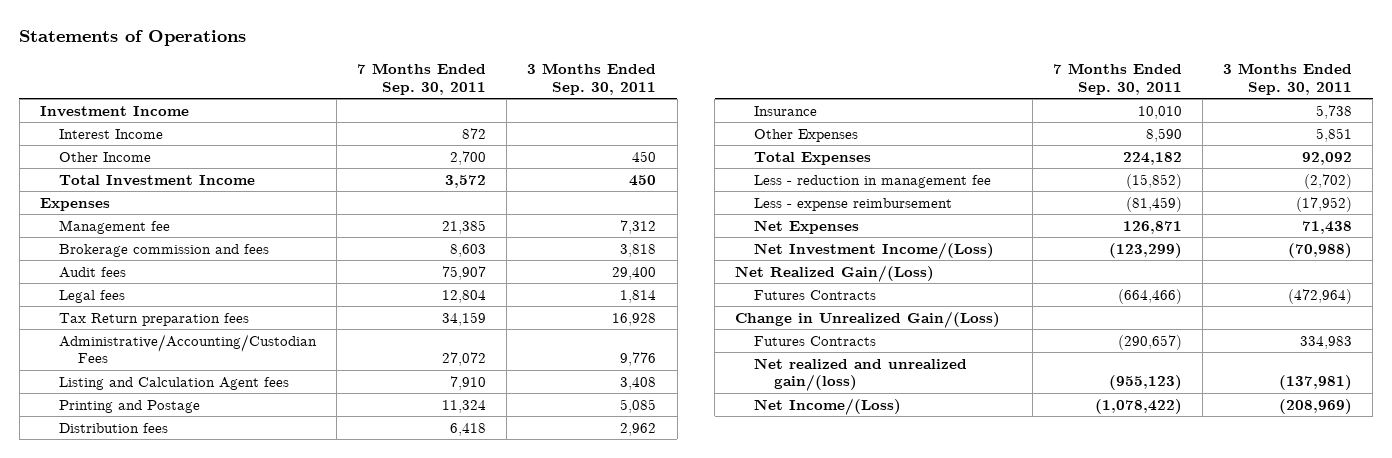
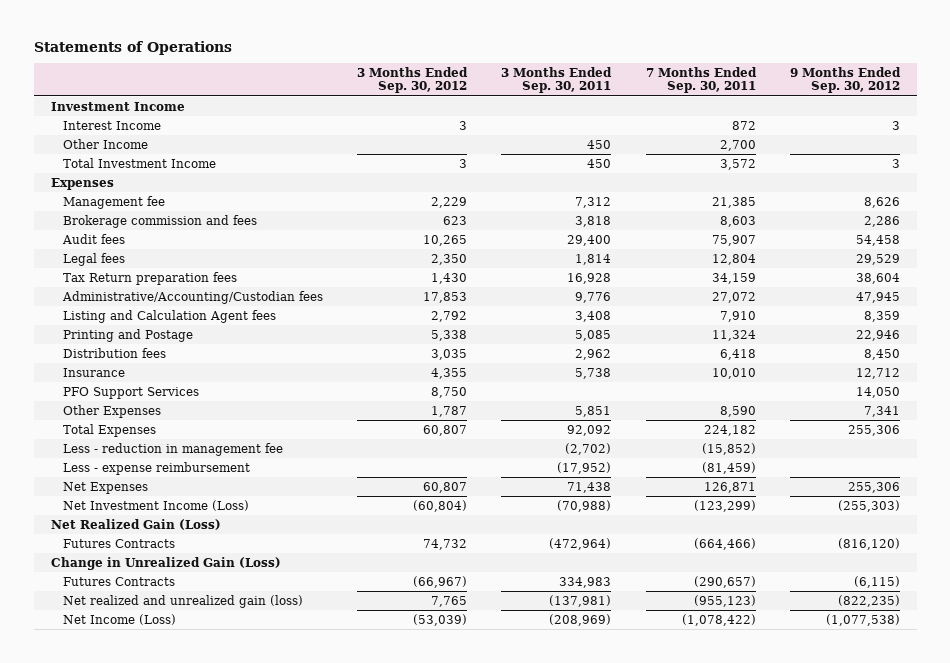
none -> [357,66,469,94] 3 Months Ended Sep. 30, 2012
none -> [789,66,901,94] 9 Months Ended Sep. 30, 2012
[58,333,317,364] Administrative/Accounting/Custodian Fees -> [62,290,324,304] Administrative/Accounting/Custodian fees
none -> [63,386,200,399] PFO Support Services
[754,241,995,259] Net Investment Income/(Loss) -> [63,499,250,511] Net Investment Income (Loss)
[735,264,935,282] Net Realized Gain/(Loss) -> [50,518,221,530] Net Realized Gain (Loss)
[735,310,1001,328] Change in Unrealized Gain/(Loss) -> [50,556,281,570] Change in Unrealized Gain (Loss)
[754,357,968,392] Net realized and unrealized gain/(loss) -> [63,594,304,608] Net realized and unrealized gain (loss)
[754,397,902,415] Net Income/(Loss) -> [63,613,177,625] Net Income (Loss)

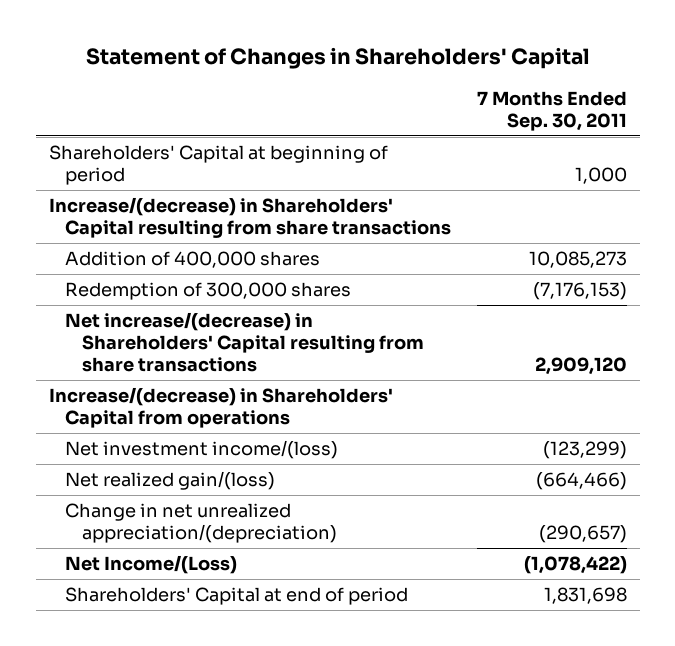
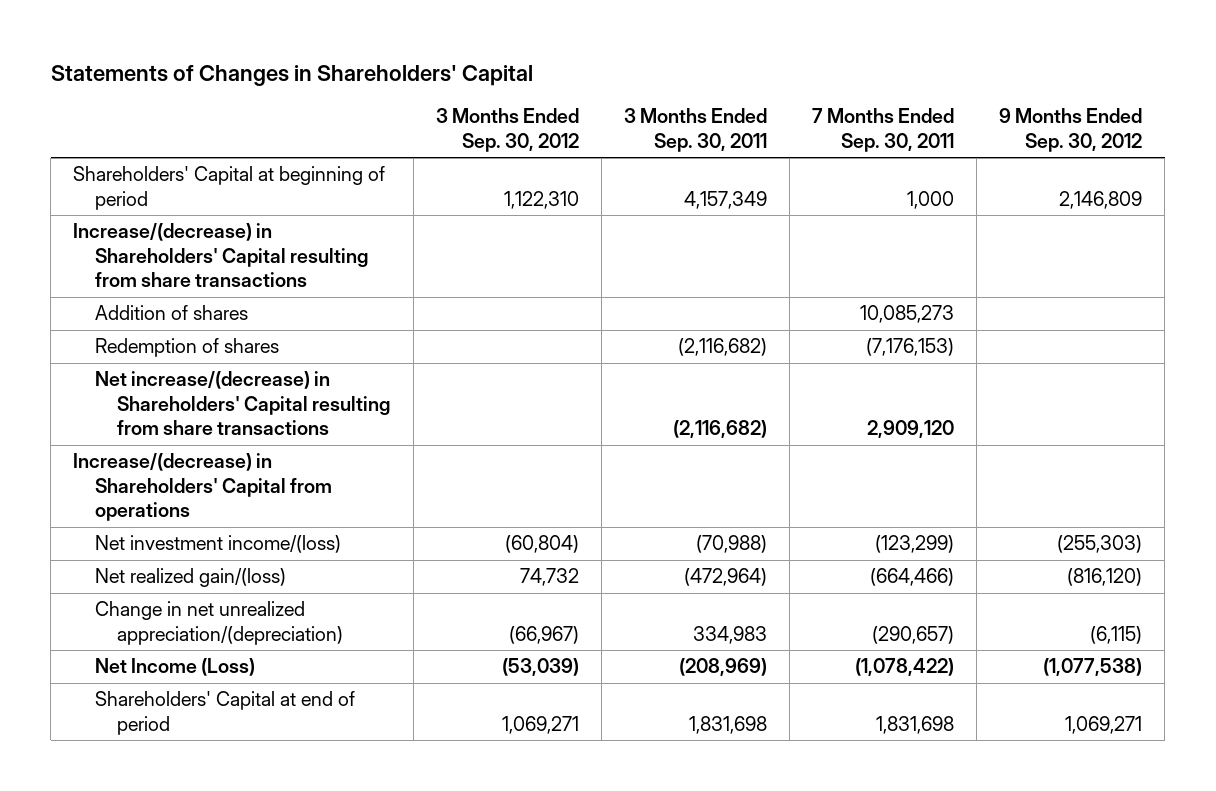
[85,47,590,70] Statement of Changes in Shareholders' Capital -> [50,64,533,86] Statements of Changes in Shareholders' Capital
none -> [435,108,579,152] 3 Months Ended Sep. 30, 2012
none -> [623,108,767,152] 3 Months Ended Sep. 30, 2011
none -> [999,108,1143,152] 9 Months Ended Sep. 30, 2012
[65,251,321,269] Addition of 400,000 shares -> [95,305,249,321] Addition of shares
[65,282,352,301] Redemption of 300,000 shares -> [95,338,280,358] Redemption of shares
[65,555,238,575] Net Income/(Loss) -> [95,658,256,677] Net Income (Loss)

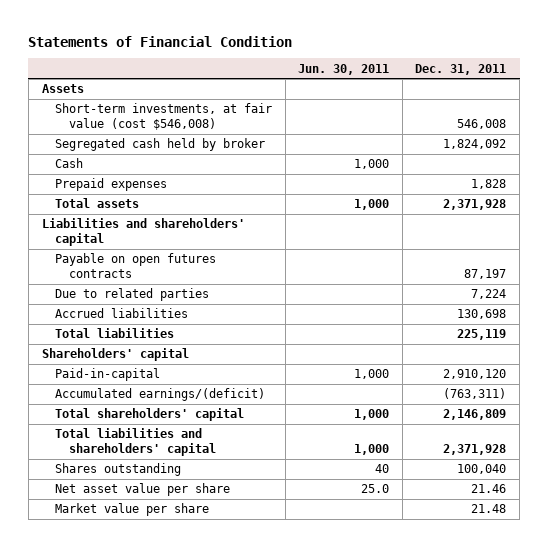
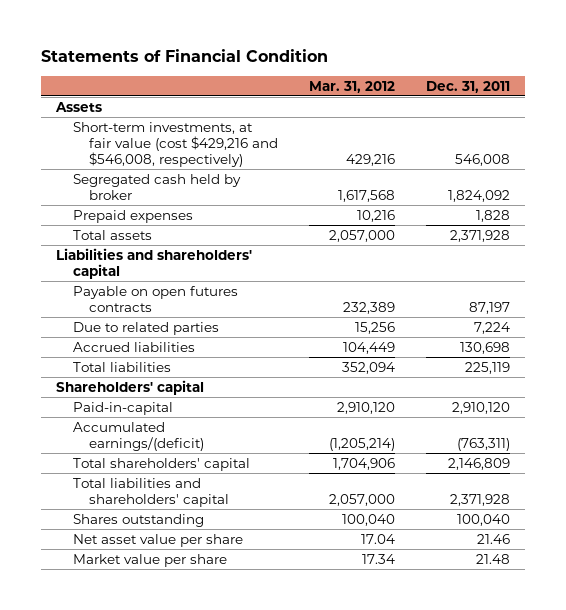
[298,63,390,75] Jun. 30, 2011 -> none
none -> [309,80,396,93] Mar. 31, 2012
[55,103,273,130] Short-term investments, at fair value (cost $546,008) -> [72,121,279,168] Short-term investments, at fair value (cost $429,216 and $546,008, respectively)
[55,158,84,169] Cash -> none

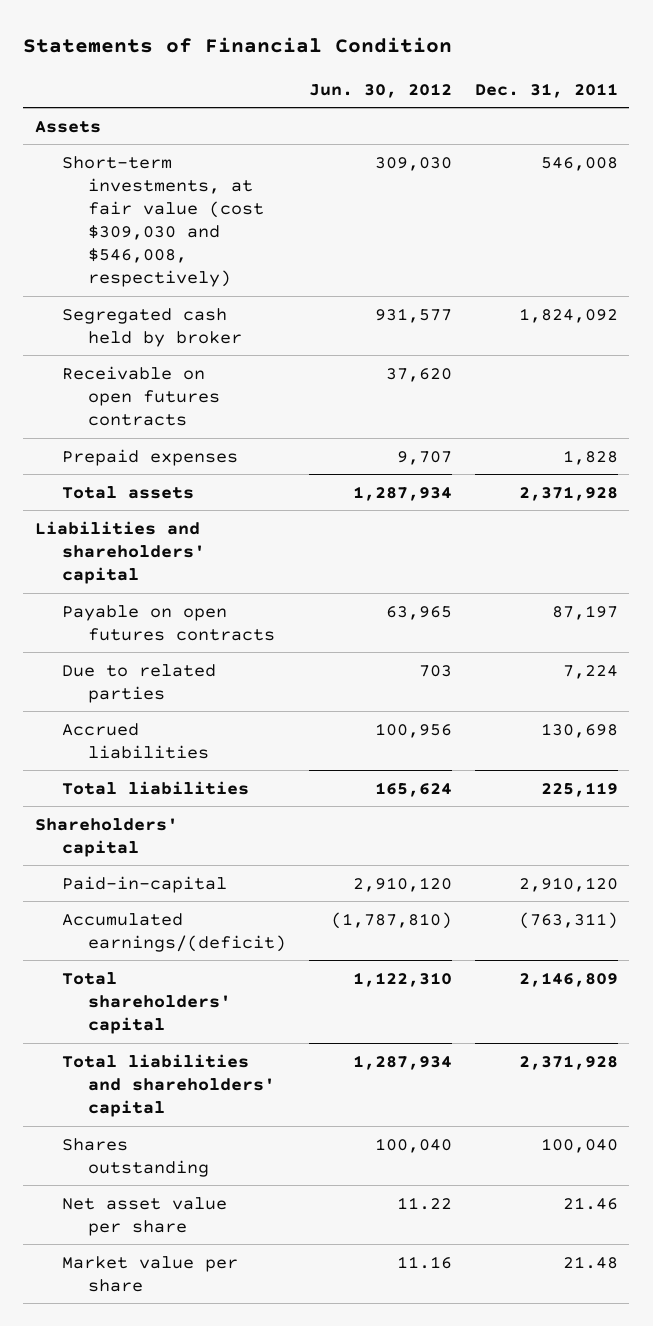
[309,80,396,93] Mar. 31, 2012 -> none
none -> [309,82,453,98] Jun. 30, 2012
[72,121,279,168] Short-term investments, at fair value (cost $429,216 and $546,008, respectively) -> [61,155,265,288] Short-term investments, at fair value (cost $309,030 and $546,008, respectively)
none -> [61,365,221,426] Receivable on open futures contracts

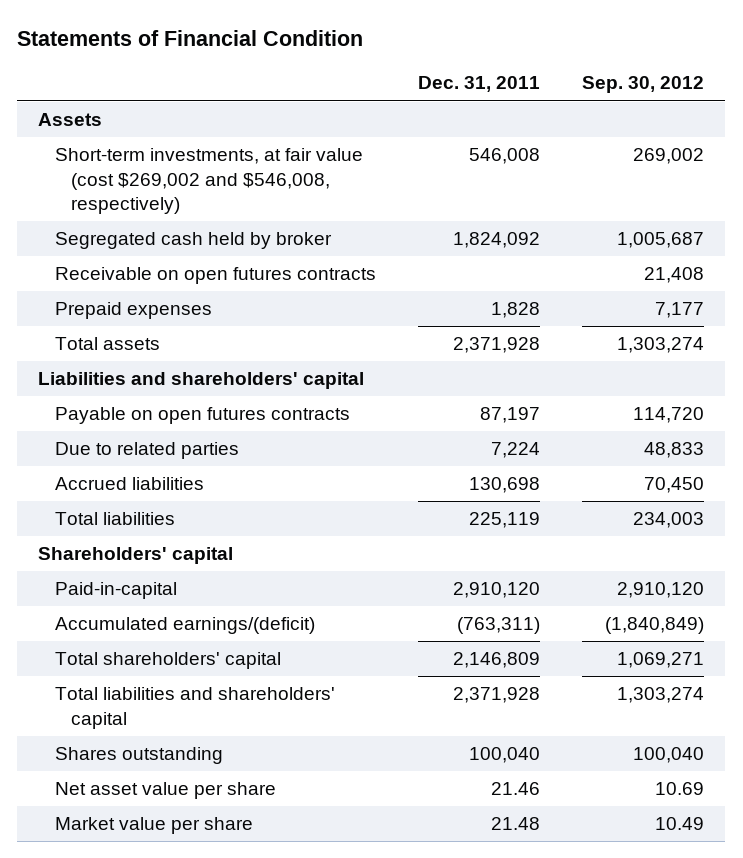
[309,82,453,98] Jun. 30, 2012 -> none
none -> [582,76,705,94] Sep. 30, 2012
[61,155,265,288] Short-term investments, at fair value (cost $309,030 and $546,008, respectively) -> [54,148,363,214] Short-term investments, at fair value (cost $269,002 and $546,008, respectively)

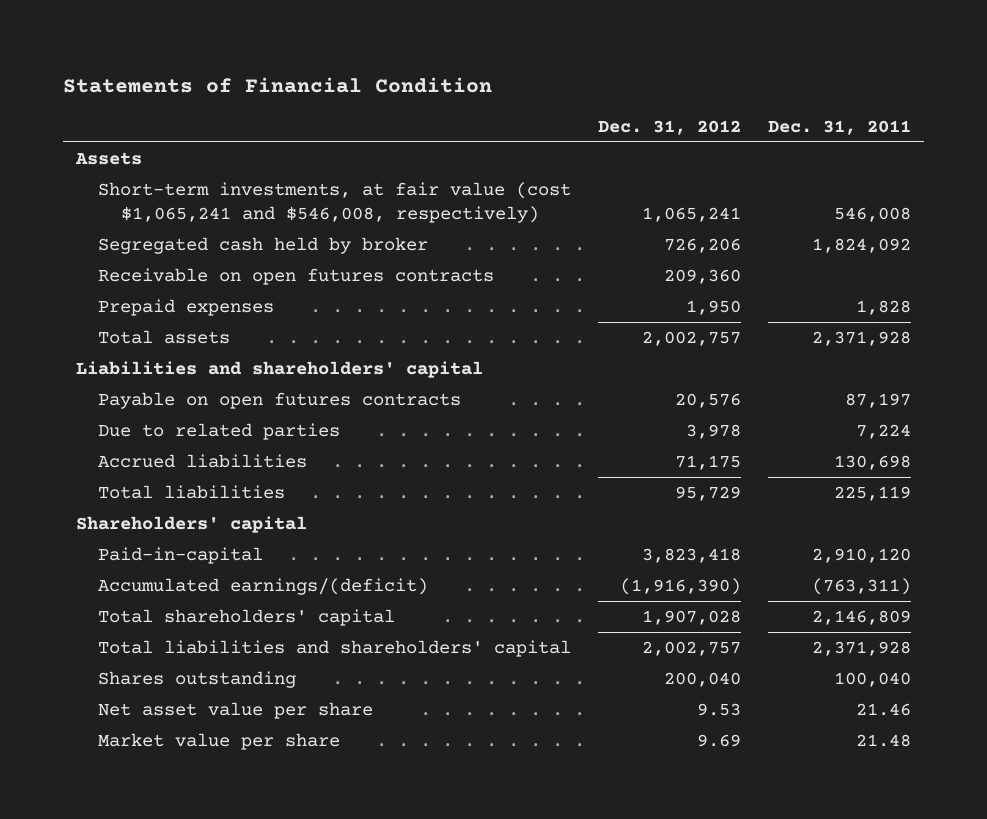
[582,76,705,94] Sep. 30, 2012 -> none
none -> [598,119,742,135] Dec. 31, 2012
[54,148,363,214] Short-term investments, at fair value (cost $269,002 and $546,008, respectively) -> [98,181,572,224] Short-term investments, at fair value (cost $1,065,241 and $546,008, respectively)

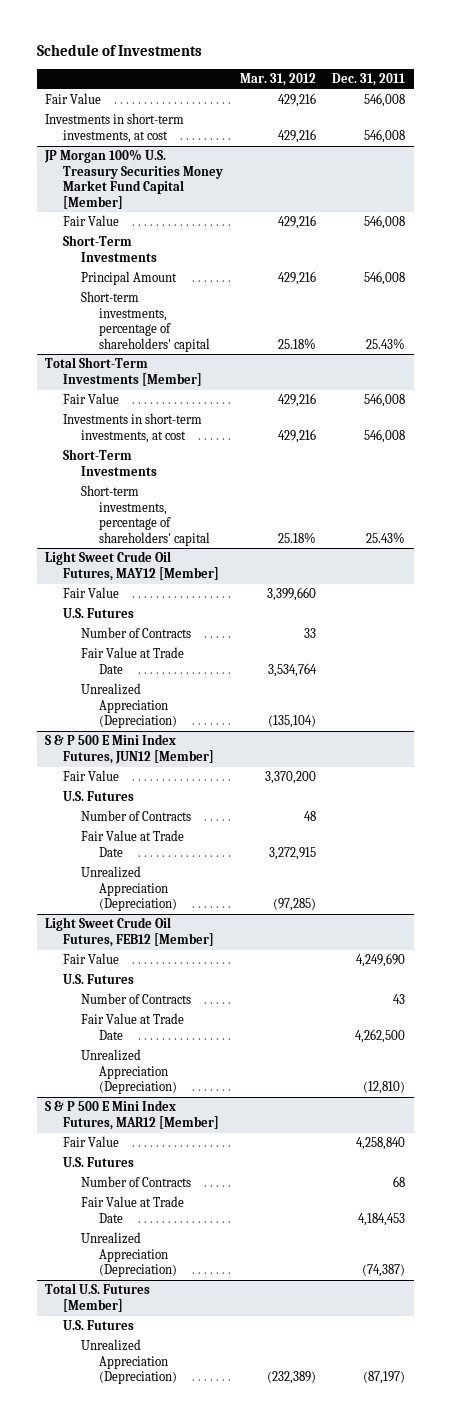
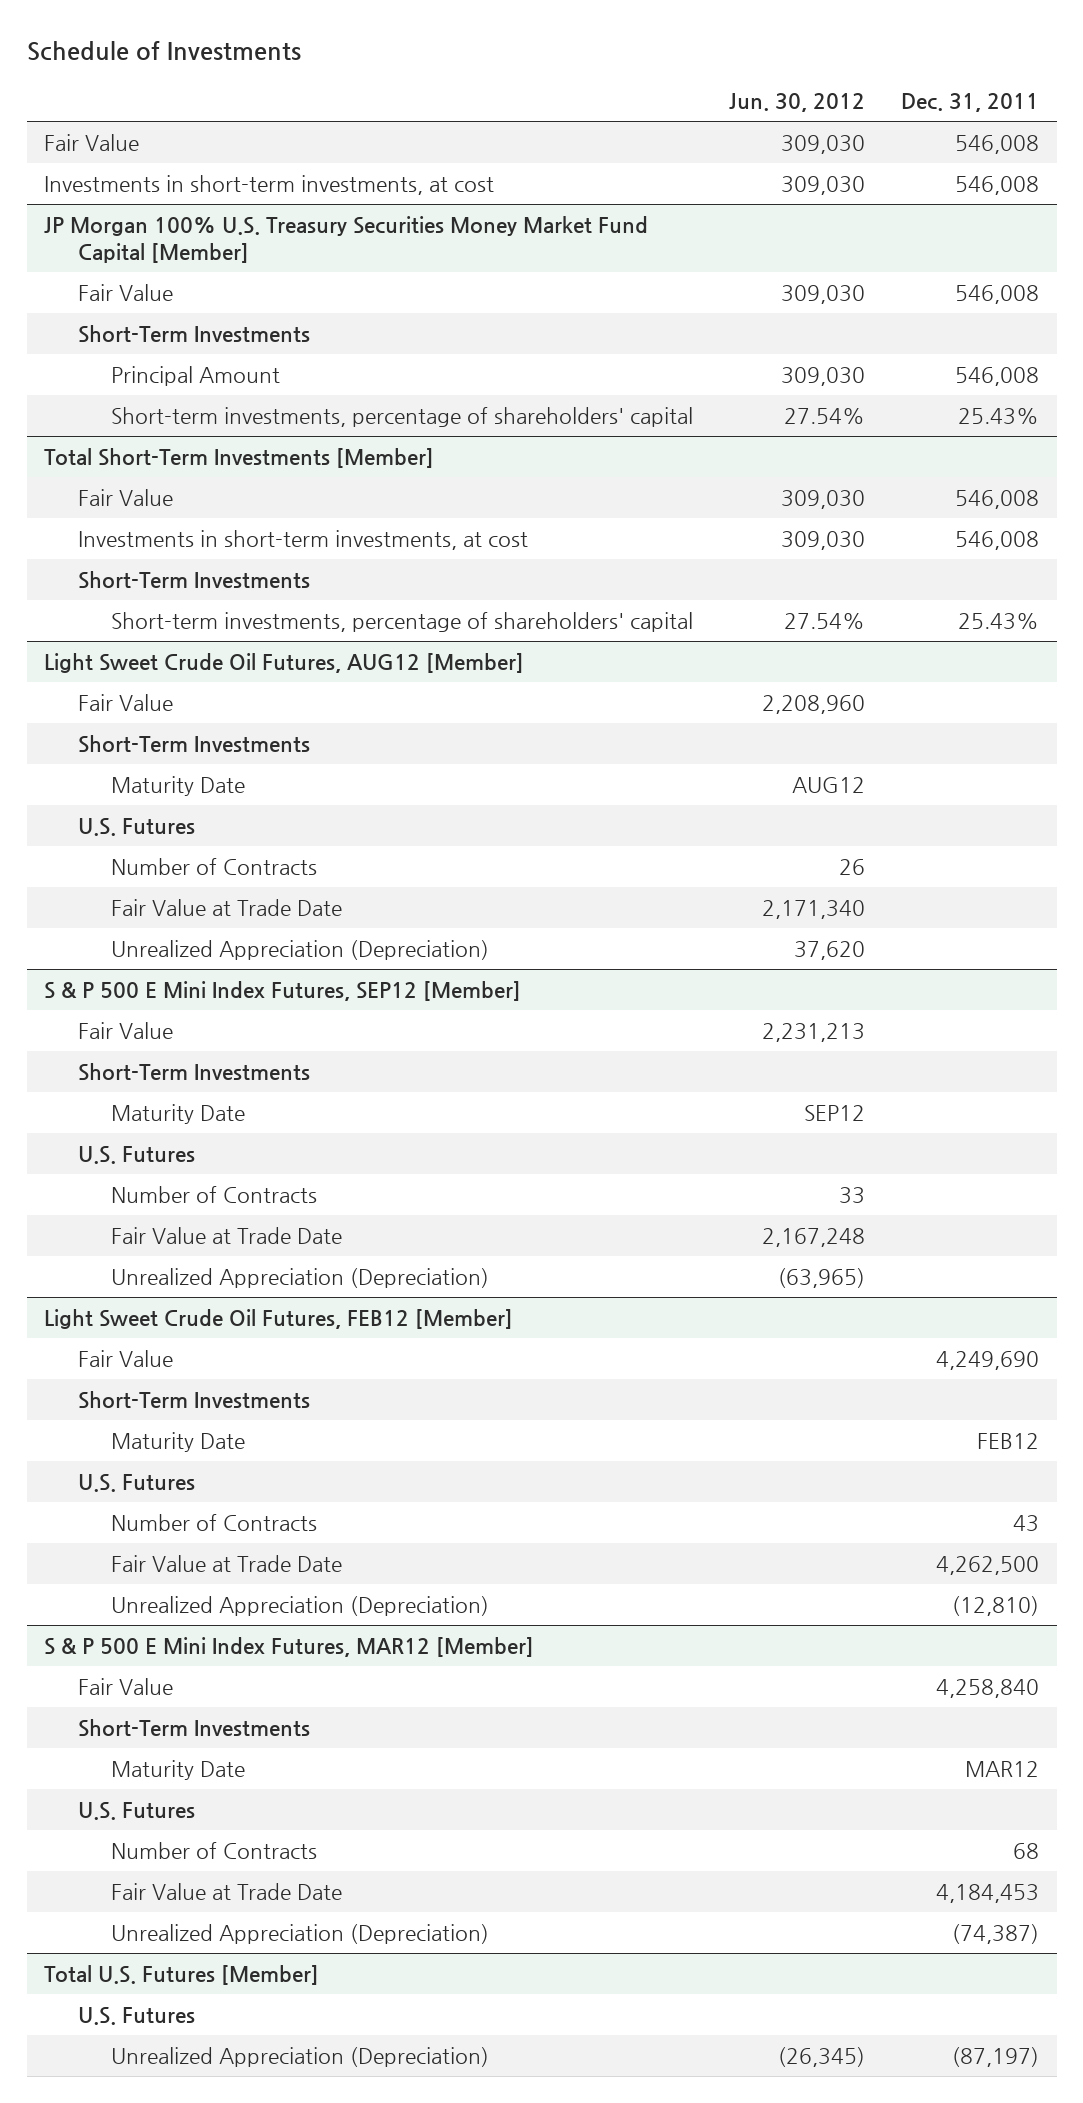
[239,73,316,87] Mar. 31, 2012 -> none
none -> [728,93,865,113] Jun. 30, 2012
[45,551,220,581] Light Sweet Crude Oil Futures, MAY12 [Member] -> [44,652,525,673] Light Sweet Crude Oil Futures, AUG12 [Member]
none -> [77,734,310,753] Short-Term Investments
none -> [111,775,246,796] Maturity Date
[45,734,215,764] S & P 500 E Mini Index Futures, JUN12 [Member] -> [44,980,522,1001] S & P 500 E Mini Index Futures, SEP12 [Member]
none -> [77,1062,310,1081] Short-Term Investments
none -> [111,1103,246,1124] Maturity Date
none -> [77,1390,310,1409] Short-Term Investments
none -> [111,1431,246,1452] Maturity Date
none -> [77,1718,310,1737] Short-Term Investments
none -> [111,1759,246,1780] Maturity Date

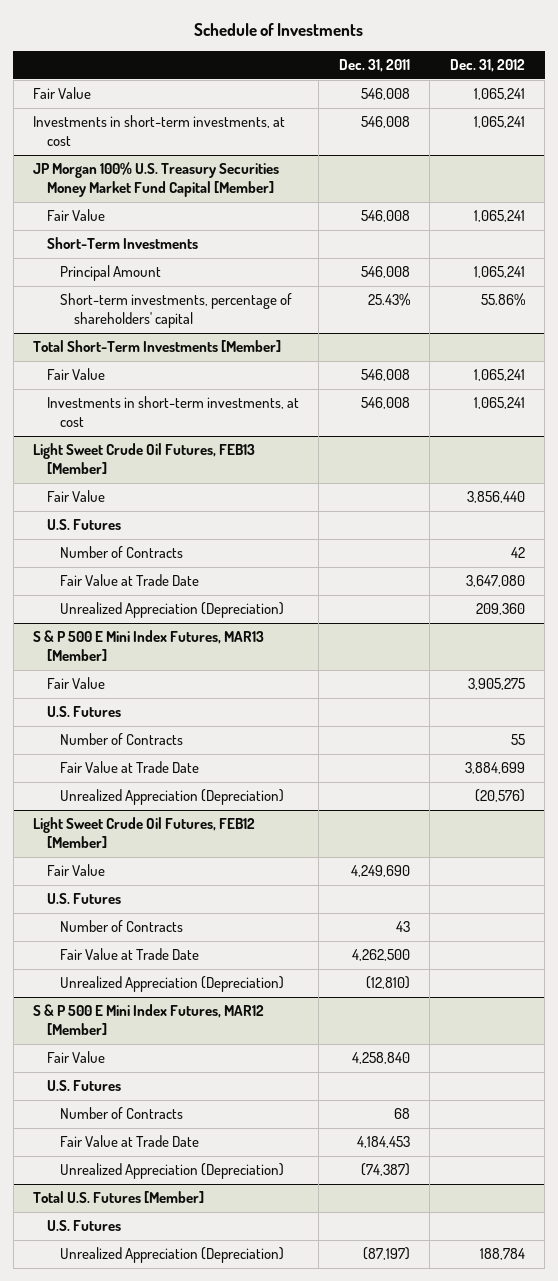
[728,93,865,113] Jun. 30, 2012 -> none
none -> [449,59,525,73] Dec. 31, 2012
[77,570,310,589] Short-Term Investments -> none
[111,611,694,632] Short-term investments, percentage of shareholders' capital -> none
[44,652,525,673] Light Sweet Crude Oil Futures, AUG12 [Member] -> [33,443,256,475] Light Sweet Crude Oil Futures, FEB13 [Member]
[77,734,310,753] Short-Term Investments -> none
[111,775,246,796] Maturity Date -> none
[44,980,522,1001] S & P 500 E Mini Index Futures, SEP12 [Member] -> [33,630,265,662] S & P 500 E Mini Index Futures, MAR13 [Member]
[77,1062,310,1081] Short-Term Investments -> none
[111,1103,246,1124] Maturity Date -> none
[77,1390,310,1409] Short-Term Investments -> none
[111,1431,246,1452] Maturity Date -> none
[77,1718,310,1737] Short-Term Investments -> none
[111,1759,246,1780] Maturity Date -> none

